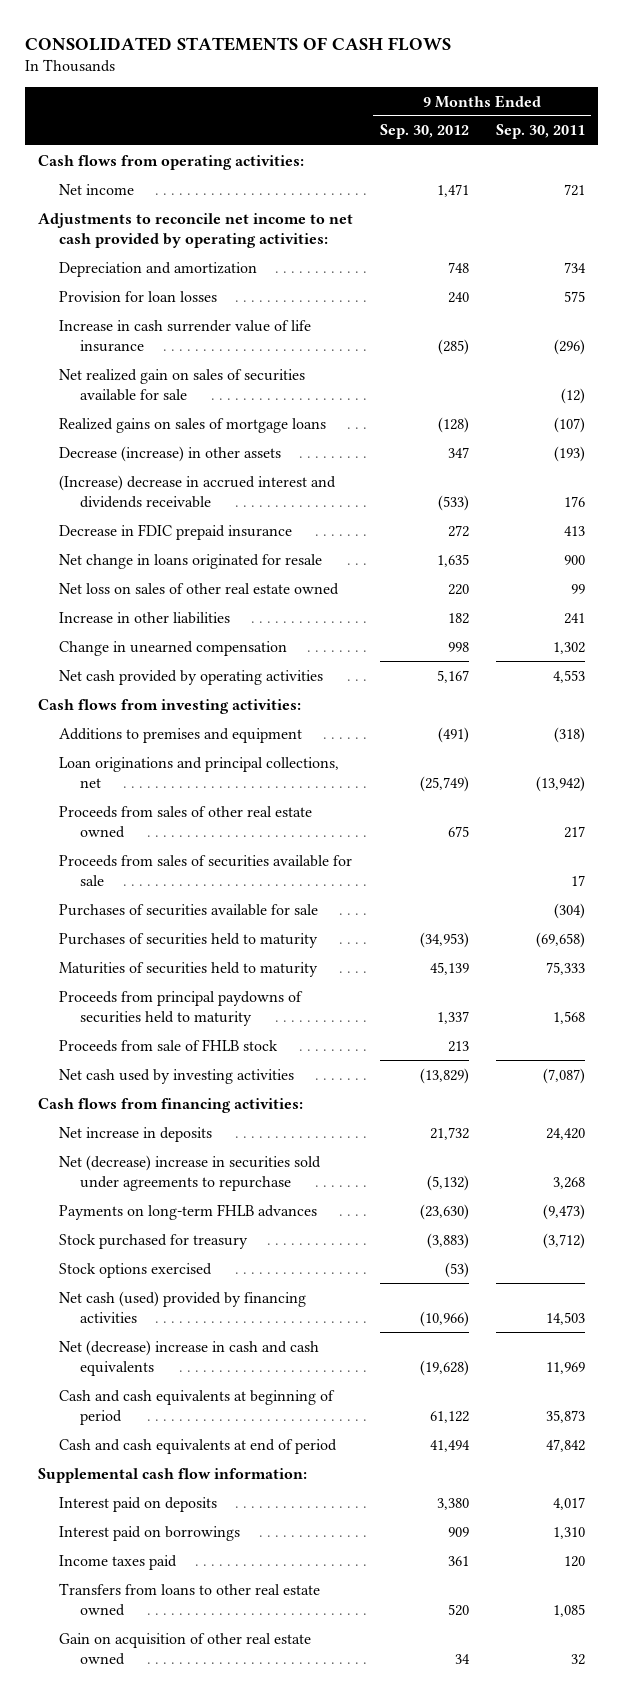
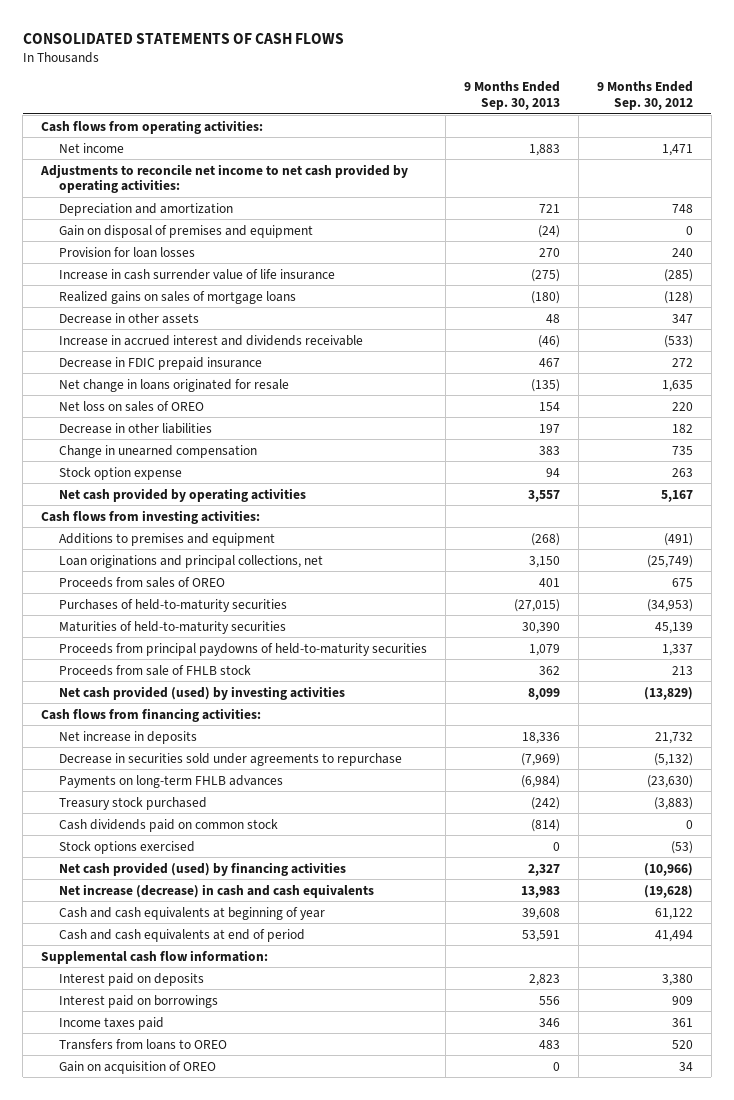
[495,124,585,140] Sep. 30, 2011 -> none
none -> [463,81,560,111] 9 Months Ended Sep. 30, 2013
none -> [58,224,313,238] Gain on disposal of premises and equipment
[59,368,306,401] Net realized gain on sales of securities available for sale -> none
[59,445,282,462] Decrease (increase) in other assets -> [58,312,199,324] Decrease in other assets
[59,474,337,508] (Increase) decrease in accrued interest and dividends receivable -> [58,334,363,346] Increase in accrued interest and dividends receivable
[59,582,340,595] Net loss on sales of other real estate owned -> [58,400,204,412] Net loss on sales of OREO
[59,611,231,624] Increase in other liabilities -> [58,422,212,434] Decrease in other liabilities
[447,641,469,652] 998 -> [671,445,693,455] 735
none -> [58,466,182,480] Stock option expense
[59,854,353,886] Proceeds from sales of securities available for sale -> none
[59,903,319,916] Purchases of securities available for sale -> none
[59,805,313,838] Proceeds from sales of other real estate owned -> [58,576,225,588] Proceeds from sales of OREO
[59,932,319,948] Purchases of securities held to maturity -> [58,598,287,612] Purchases of held-to-maturity securities
[59,961,319,977] Maturities of securities held to maturity -> [58,620,286,634] Maturities of held-to-maturity securities
[59,990,304,1026] Proceeds from principal paydowns of securities held to maturity -> [58,642,427,656] Proceeds from principal paydowns of held-to-maturity securities
[59,1068,295,1084] Net cash used by investing activities -> [58,685,345,700] Net cash provided (used) by investing activities
[59,1154,322,1191] Net (decrease) increase in securities sold under agreements to repurchase -> [58,752,402,766] Decrease in securities sold under agreements to repurchase
[59,1233,249,1249] Stock purchased for treasury -> [58,796,207,810] Treasury stock purchased
none -> [58,818,278,832] Cash dividends paid on common stock
[59,1290,307,1323] Net cash (used) provided by financing activities -> [58,861,346,876] Net cash provided (used) by financing activities
[59,1339,320,1376] Net (decrease) increase in cash and cash equivalents -> [58,883,374,898] Net increase (decrease) in cash and cash equivalents
[59,1389,336,1425] Cash and cash equivalents at beginning of period -> [58,906,325,920] Cash and cash equivalents at beginning of year
[59,1582,321,1616] Transfers from loans to other real estate owned -> [58,1038,227,1050] Transfers from loans to OREO
[59,1632,312,1665] Gain on acquisition of other real estate owned -> [58,1060,216,1074] Gain on acquisition of OREO

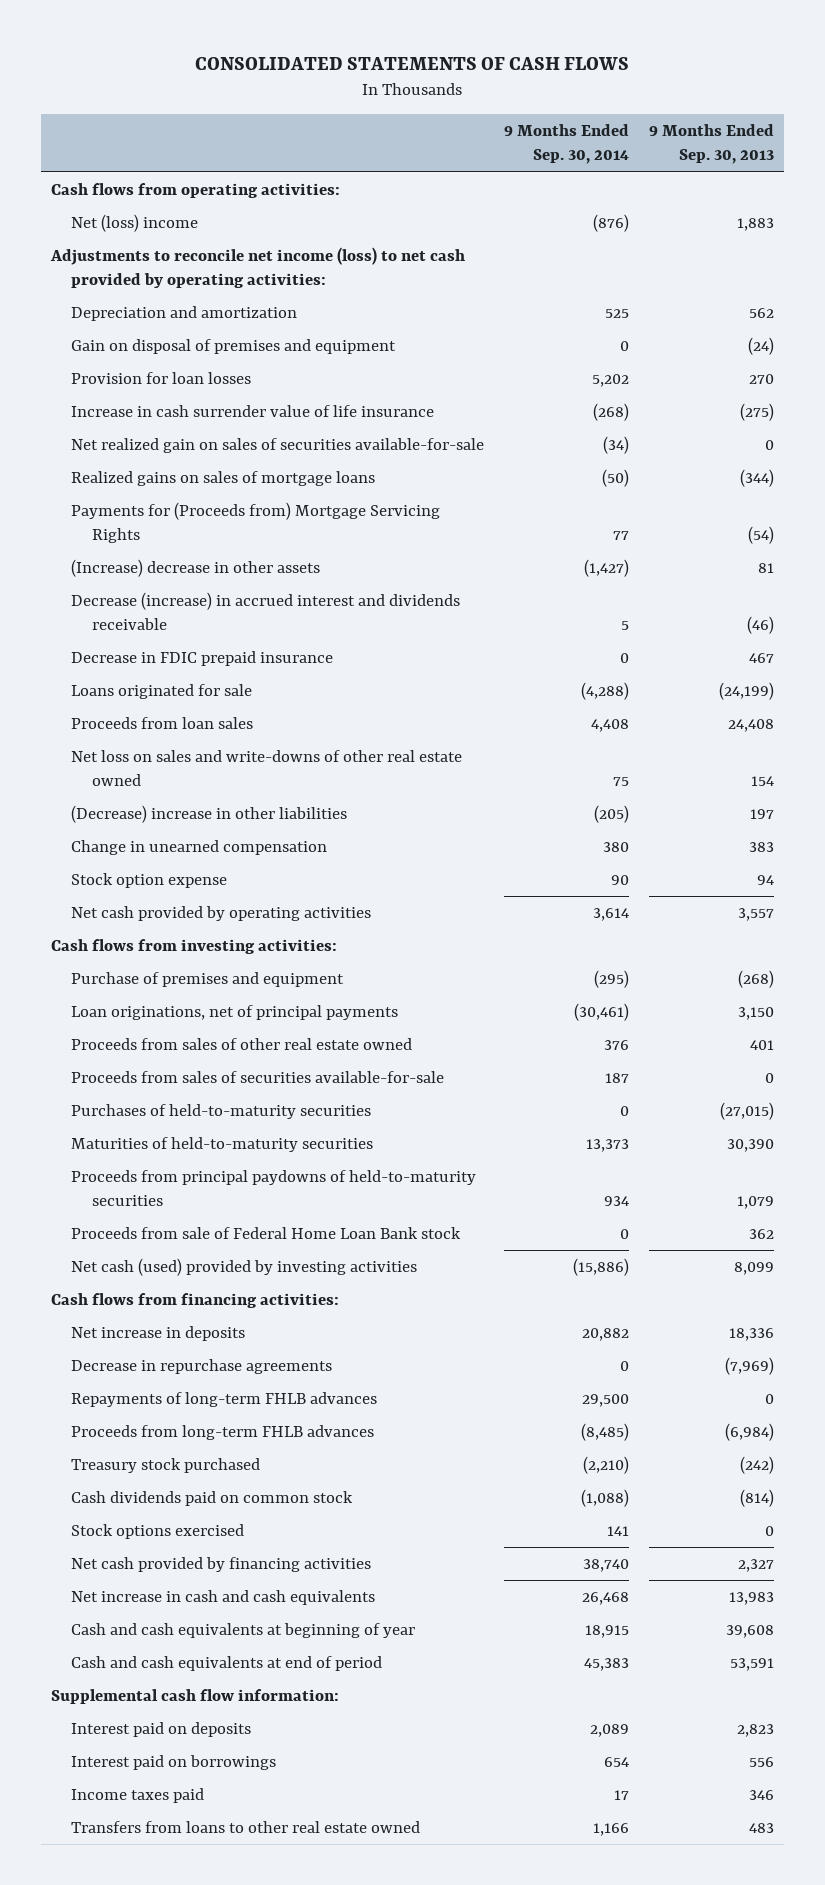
[596,81,693,111] 9 Months Ended Sep. 30, 2012 -> none
none -> [504,124,630,165] 9 Months Ended Sep. 30, 2014
[58,142,124,153] Net income -> [71,214,199,233] Net (loss) income
[40,163,409,194] Adjustments to reconcile net income to net cash provided by operating activities: -> [49,247,465,289] Adjustments to reconcile net income (loss) to net cash provided by operating activities:
[538,203,560,213] 721 -> [749,308,775,319] 562
none -> [71,438,485,454] Net realized gain on sales of securities available-for-sale
[530,290,560,304] (180) -> [740,469,775,488] (344)
none -> [71,502,441,544] Payments for (Proceeds from) Mortgage Servicing Rights
[58,312,199,324] Decrease in other assets -> [71,559,321,578] (Increase) decrease in other assets
[545,313,560,323] 48 -> [758,563,775,574] 81
[58,334,363,346] Increase in accrued interest and dividends receivable -> [71,592,461,631] Decrease (increase) in accrued interest and dividends receivable
[58,378,289,392] Net change in loans originated for resale -> [71,684,253,700] Loans originated for sale
[530,378,560,392] (135) -> [719,682,775,701] (24,199)
none -> [71,717,254,730] Proceeds from loan sales
[58,400,204,412] Net loss on sales of OREO -> [71,750,463,787] Net loss on sales and write-downs of other real estate owned
[58,422,212,434] Decrease in other liabilities -> [71,805,348,824] (Decrease) increase in other liabilities
[58,532,275,546] Additions to premises and equipment -> [71,972,345,988] Purchase of premises and equipment
[58,554,323,568] Loan originations and principal collections, net -> [71,1005,399,1021] Loan originations, net of principal payments
[58,576,225,588] Proceeds from sales of OREO -> [71,1038,413,1051] Proceeds from sales of other real estate owned
none -> [71,1071,445,1084] Proceeds from sales of securities available-for-sale
[58,664,251,676] Proceeds from sale of FHLB stock -> [71,1227,462,1240] Proceeds from sale of Federal Home Loan Bank stock
[58,685,345,700] Net cash provided (used) by investing activities -> [71,1258,418,1277] Net cash (used) provided by investing activities
[58,752,402,766] Decrease in securities sold under agreements to repurchase -> [71,1359,333,1375] Decrease in repurchase agreements
[58,774,283,788] Payments on long-term FHLB advances -> [71,1392,378,1408] Repayments of long-term FHLB advances
[520,774,560,788] (6,984) -> [765,1394,775,1405] 0
none -> [71,1425,375,1441] Proceeds from long-term FHLB advances
[58,861,346,876] Net cash provided (used) by financing activities -> [71,1557,372,1573] Net cash provided by financing activities
[58,883,374,898] Net increase (decrease) in cash and cash equivalents -> [71,1590,376,1606] Net increase in cash and cash equivalents
[58,1060,216,1074] Gain on acquisition of OREO -> none
[58,1038,227,1050] Transfers from loans to OREO -> [71,1821,421,1834] Transfers from loans to other real estate owned

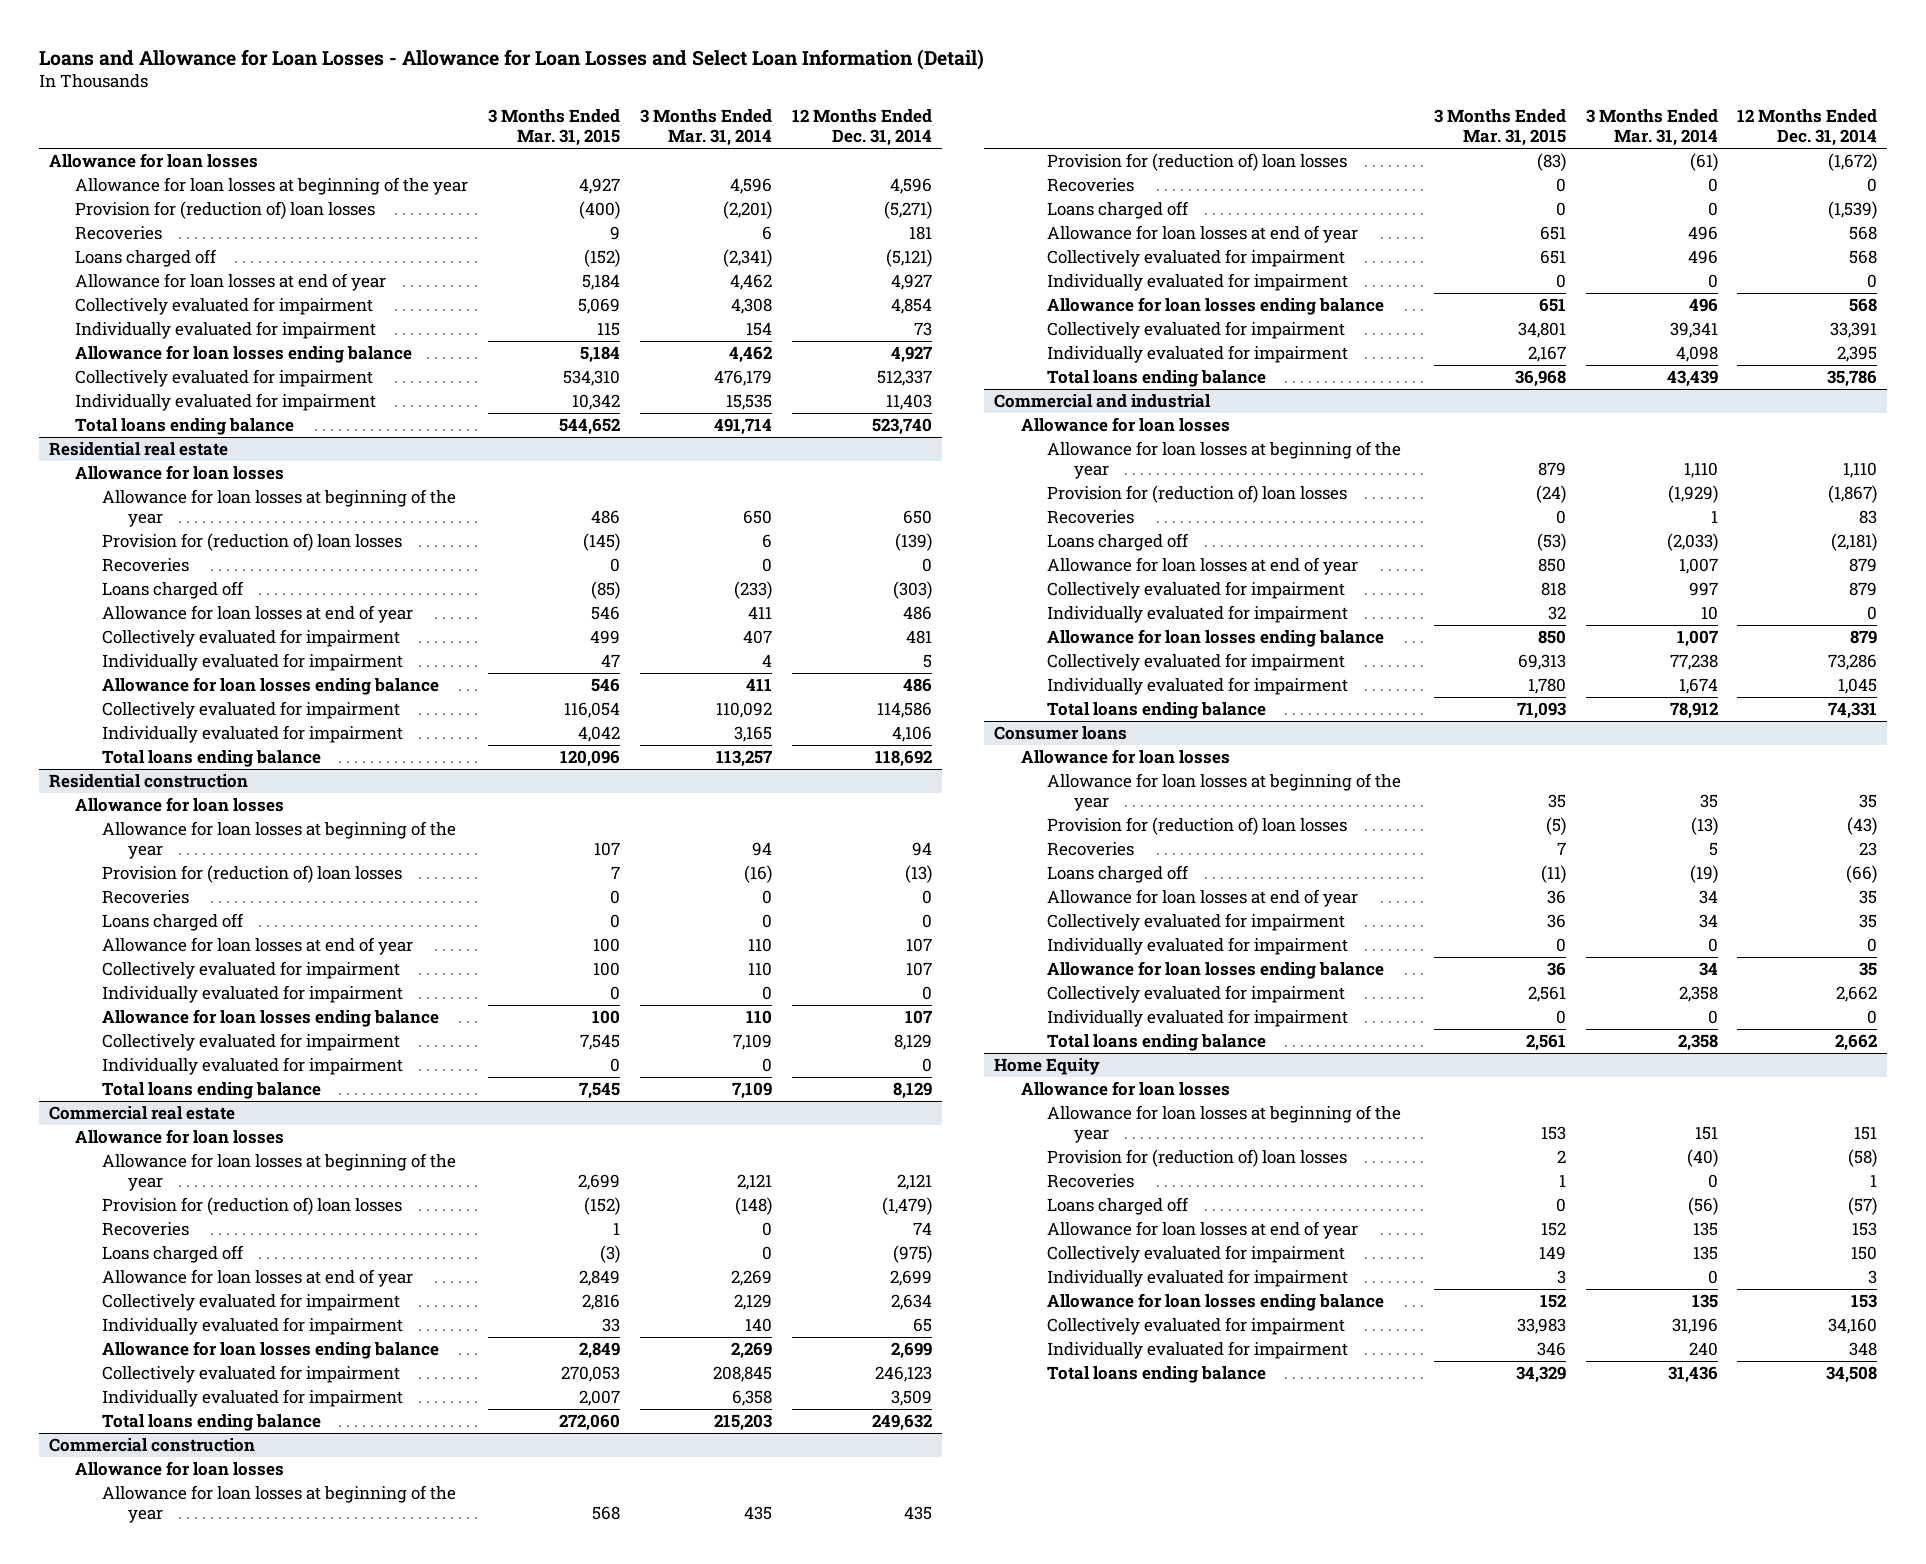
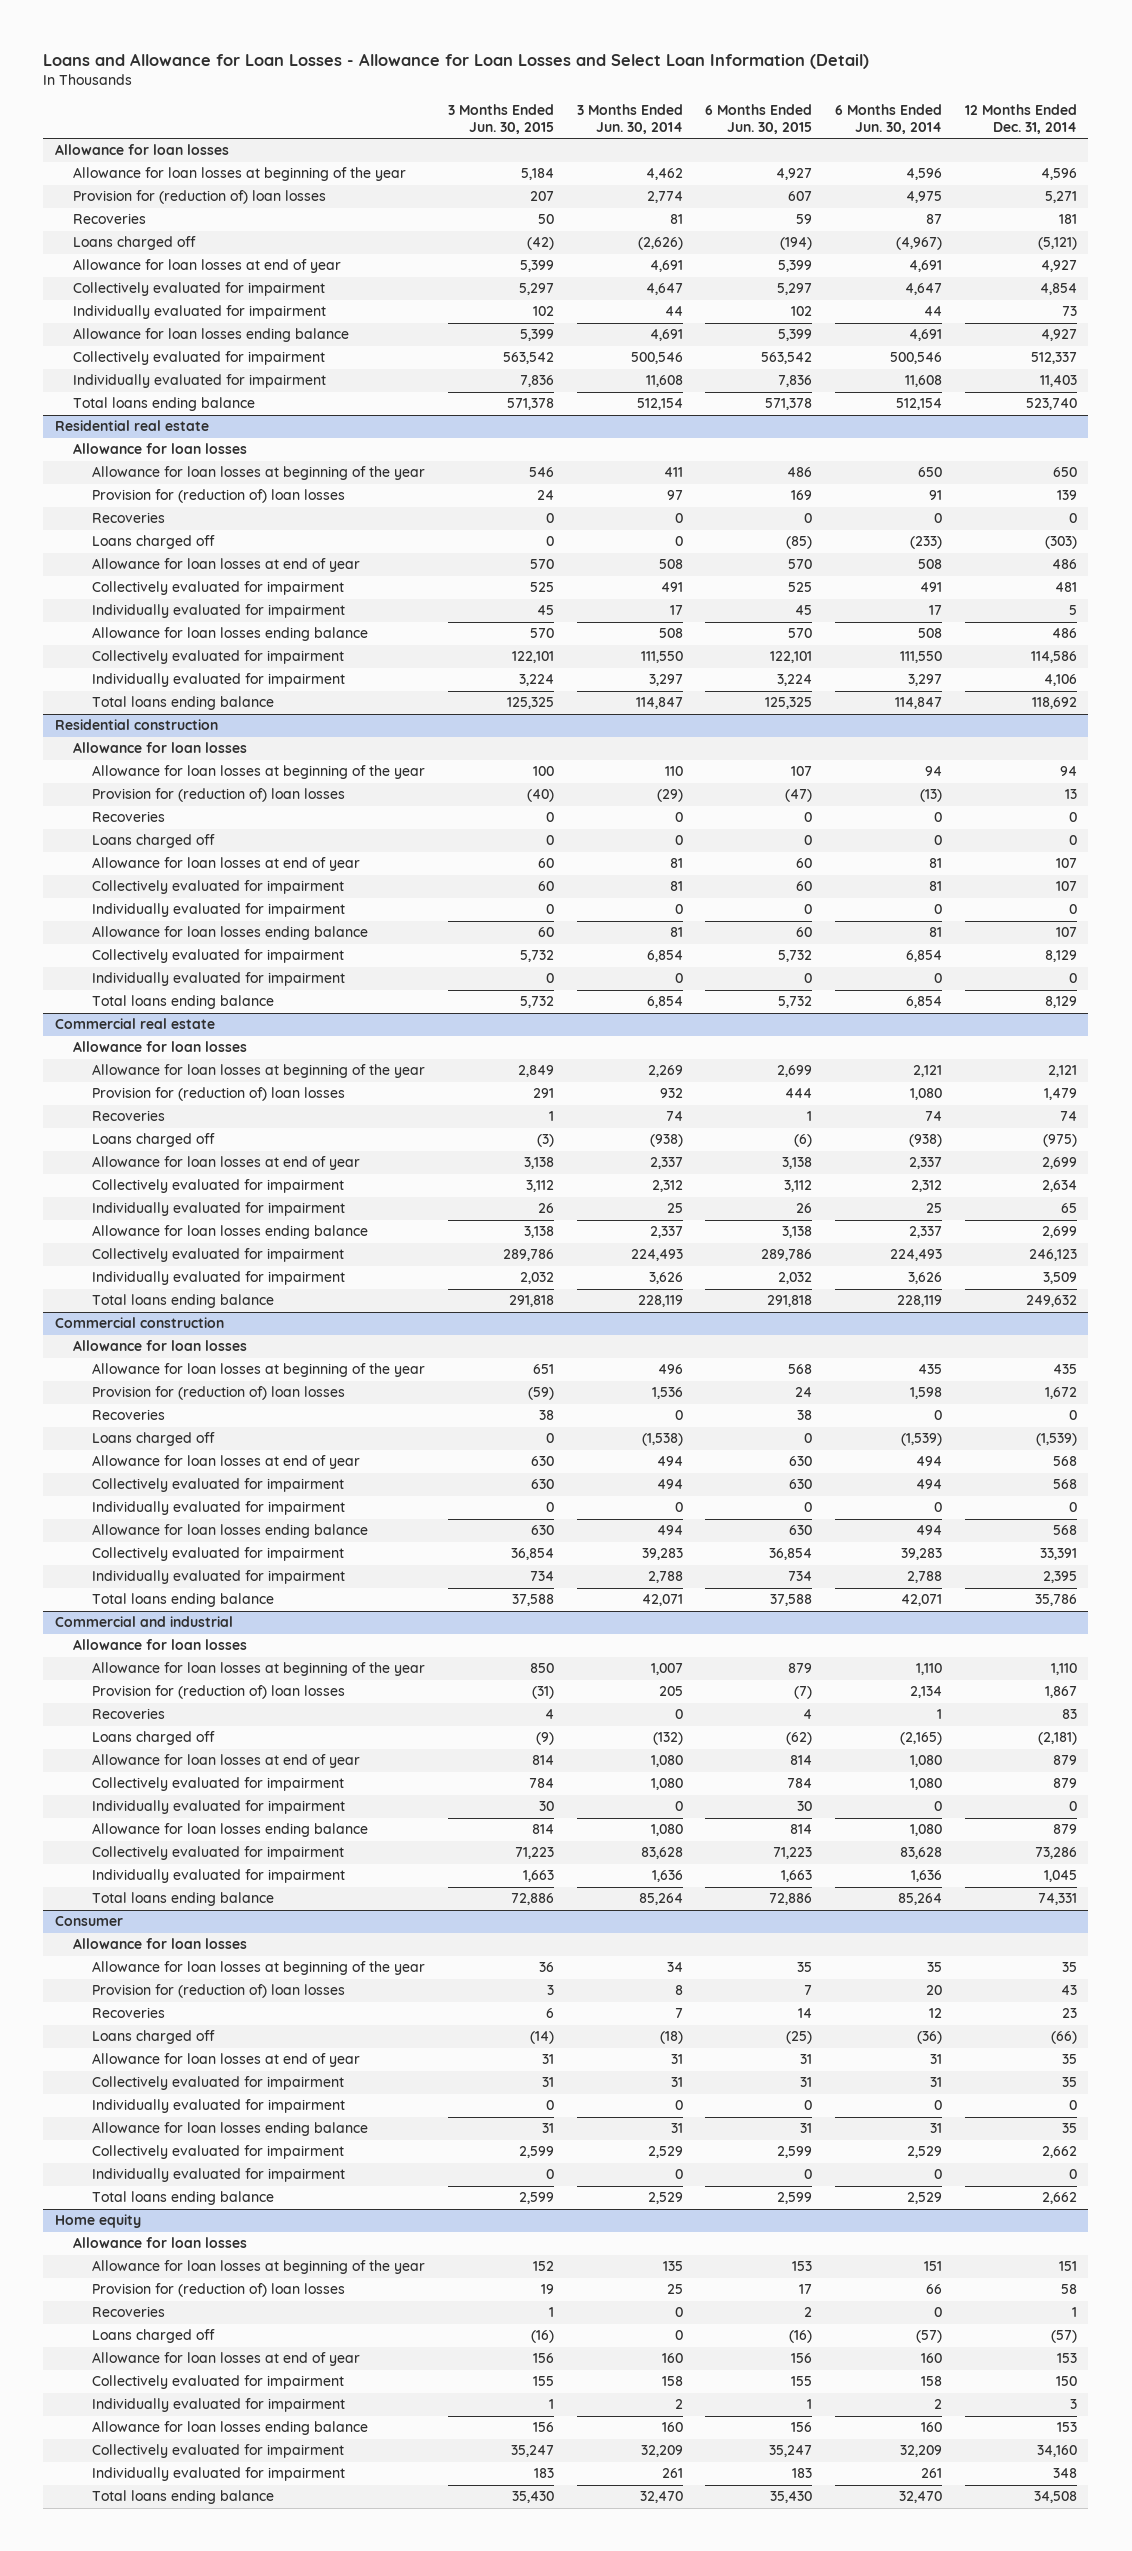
[488,109,621,147] 3 Months Ended Mar. 31, 2015 -> none
[640,109,773,147] 3 Months Ended Mar. 31, 2014 -> none
none -> [447,104,554,134] 3 Months Ended Jun. 30, 2015
none -> [576,104,683,134] 3 Months Ended Jun. 30, 2014
none -> [705,104,813,134] 6 Months Ended Jun. 30, 2015
none -> [835,104,943,134] 6 Months Ended Jun. 30, 2014
[884,201,933,220] (5,271) -> [1044,191,1077,204] 5,271
[895,533,933,552] (139) -> [1056,490,1077,501] 139
[905,865,933,884] (13) -> [1064,789,1077,800] 13
[882,1197,933,1216] (1,479) -> [1043,1088,1077,1101] 1,479
[1828,153,1878,172] (1,672) -> [1044,1387,1077,1400] 1,672
[1828,485,1878,504] (1,867) -> [1044,1686,1077,1699] 1,867
[994,726,1128,741] Consumer loans -> [54,1916,123,1927] Consumer
[1847,817,1878,836] (43) -> [1060,1985,1077,1996] 43
[994,1058,1101,1076] Home Equity -> [54,2214,141,2229] Home equity
[1848,1149,1878,1168] (58) -> [1060,2284,1077,2295] 58

